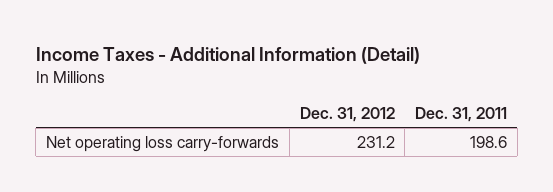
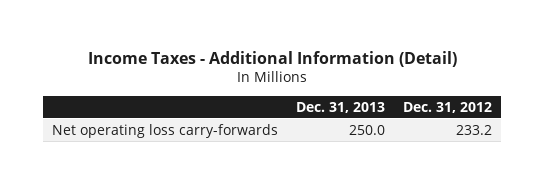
[415,106,508,122] Dec. 31, 2011 -> none
none -> [296,101,386,113] Dec. 31, 2013
[356,135,395,148] 231.2 -> [456,124,493,135] 233.2

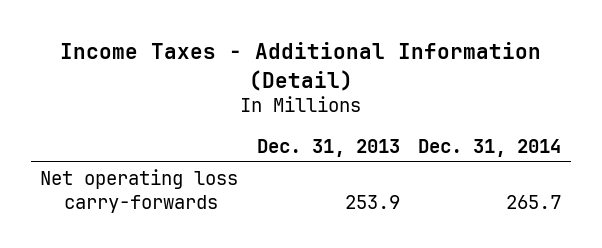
[403,101,493,113] Dec. 31, 2012 -> none
none -> [418,138,562,157] Dec. 31, 2014
[349,124,386,135] 250.0 -> [344,194,400,209] 253.9

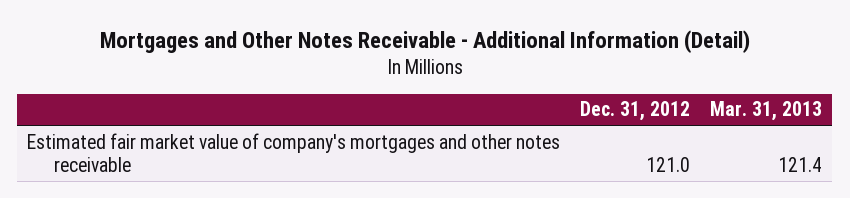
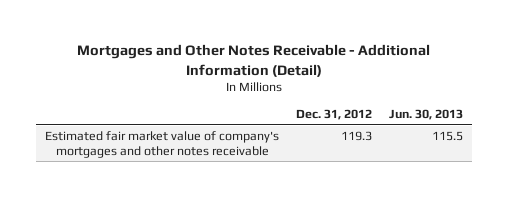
[710,101,823,122] Mar. 31, 2013 -> none
none -> [389,109,464,121] Jun. 30, 2013
[646,157,691,173] 121.0 -> [340,131,372,142] 119.3

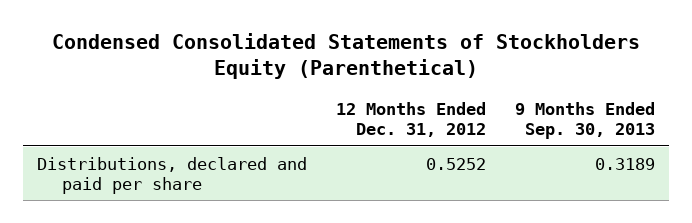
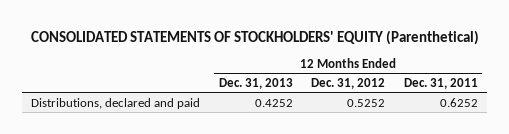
[51,32,640,80] Condensed Consolidated Statements of Stockholders Equity (Parenthetical) -> [30,29,479,45] CONSOLIDATED STATEMENTS OF STOCKHOLDERS' EQUITY (Parenthetical)
[514,102,655,140] 9 Months Ended Sep. 30, 2013 -> none
none -> [218,78,293,90] Dec. 31, 2013
none -> [403,78,478,90] Dec. 31, 2011
[37,156,308,195] Distributions, declared and paid per share -> [31,97,201,109] Distributions, declared and paid

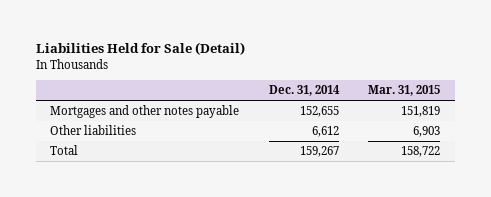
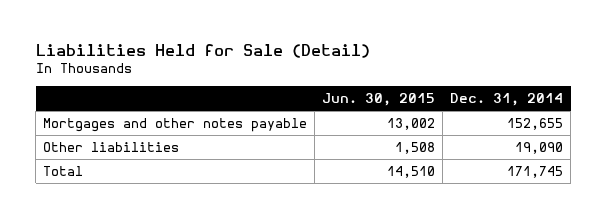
[368,85,441,97] Mar. 31, 2015 -> none
none -> [322,93,436,107] Jun. 30, 2015
[311,126,339,138] 6,612 -> [515,141,564,154] 19,090
[299,146,339,158] 159,267 -> [507,165,564,178] 171,745

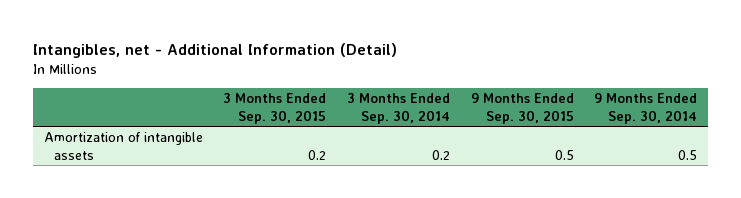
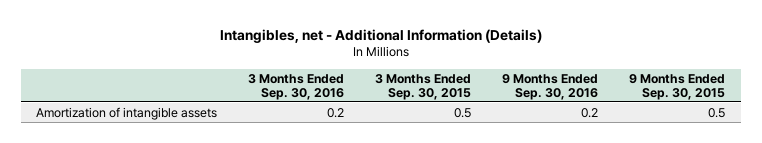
[33,43,398,59] Intangibles, net - Additional Information (Detail) -> [219,28,542,43] Intangibles, net - Additional Information (Details)
[346,93,450,124] 3 Months Ended Sep. 30, 2014 -> none
[594,93,698,124] 9 Months Ended Sep. 30, 2014 -> none
none -> [248,73,345,100] 3 Months Ended Sep. 30, 2016
none -> [502,73,599,100] 9 Months Ended Sep. 30, 2016
[308,149,327,160] 0.2 -> [454,107,472,118] 0.5

